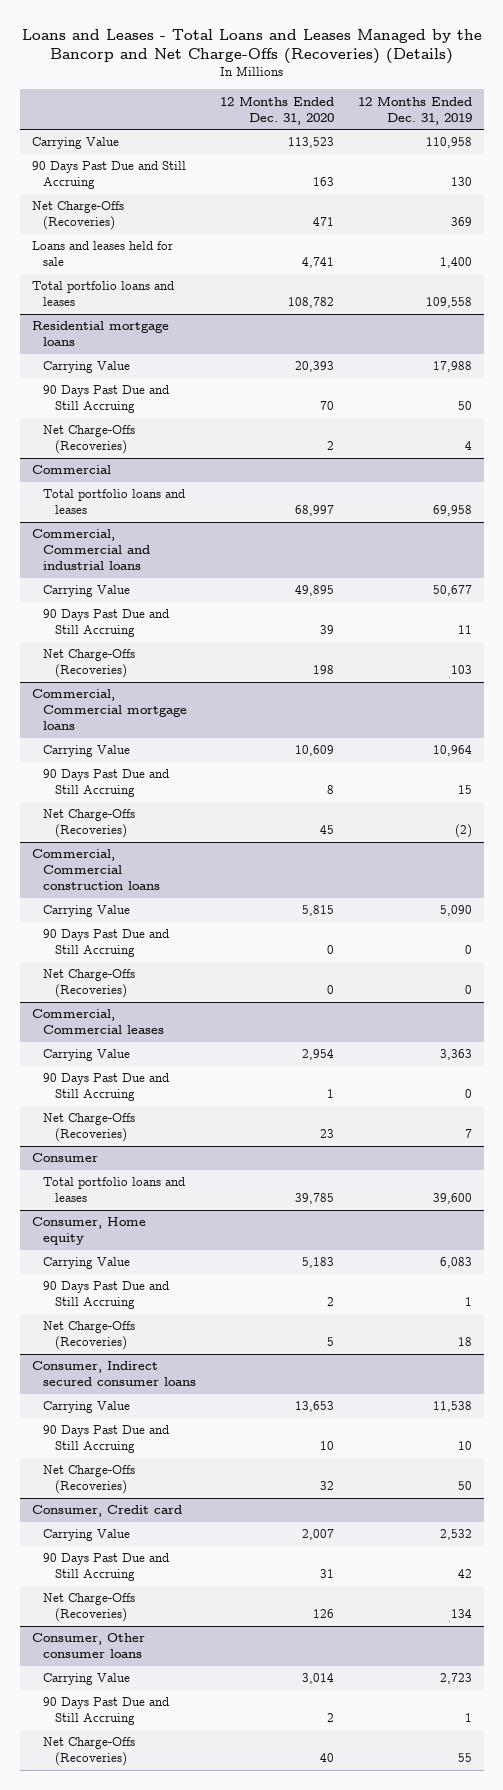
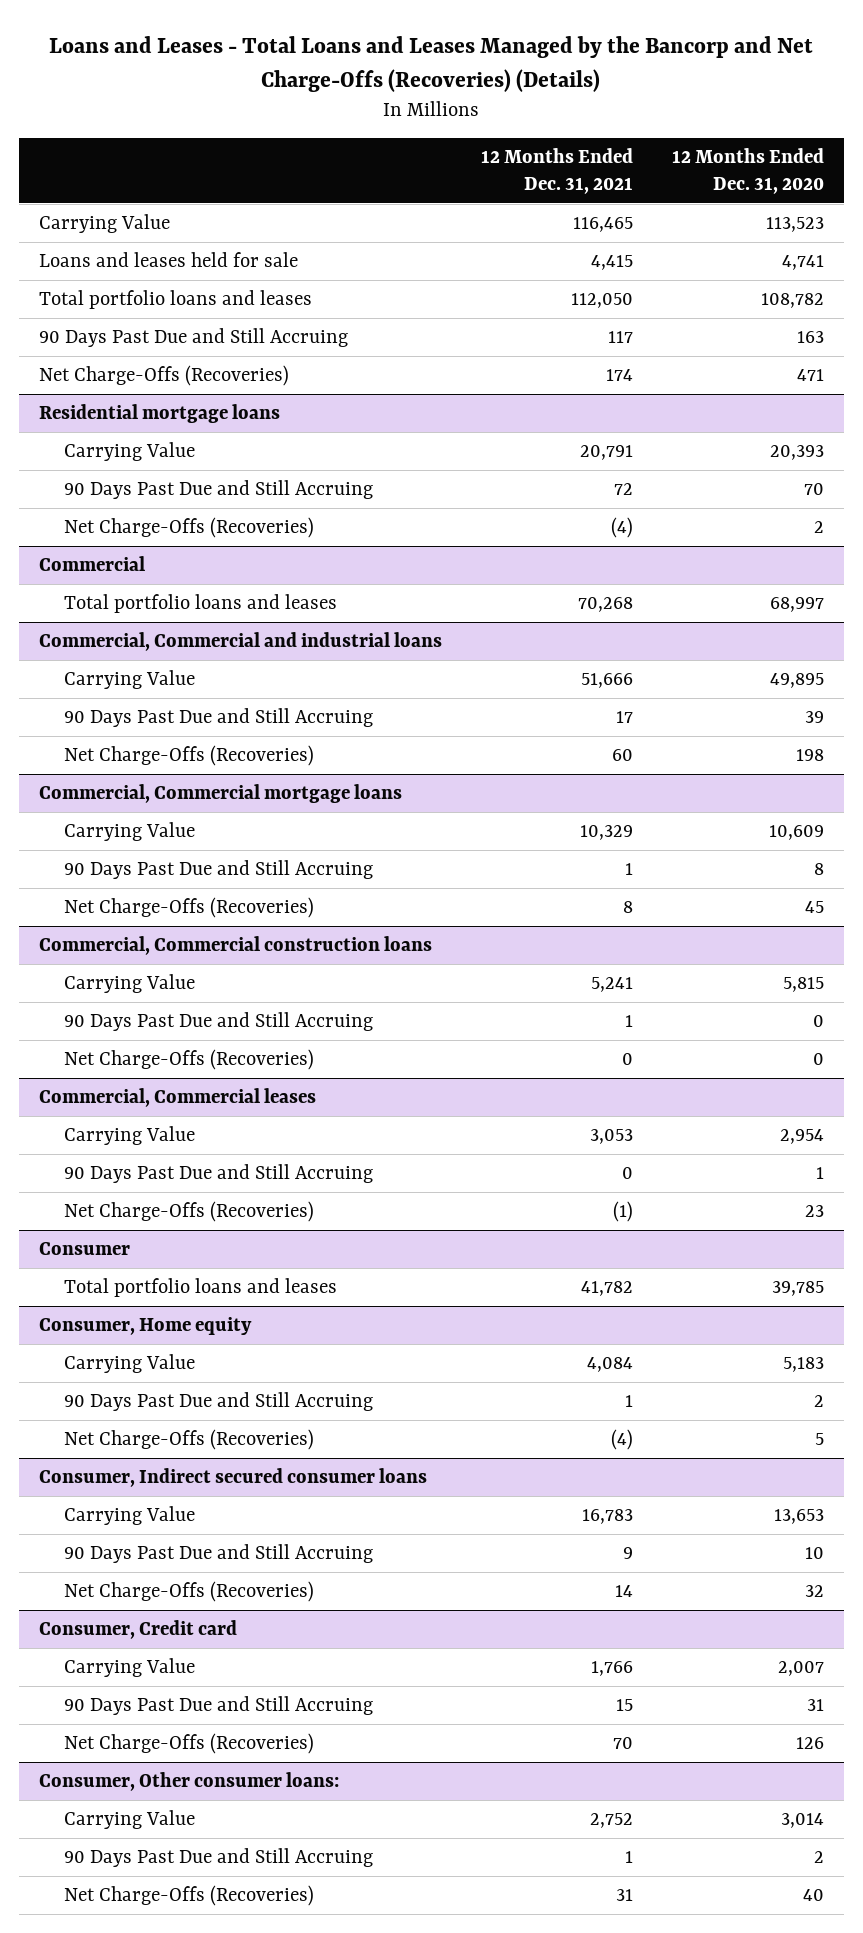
[357,95,472,125] 12 Months Ended Dec. 31, 2019 -> none
none -> [480,147,633,195] 12 Months Ended Dec. 31, 2021
[31,161,186,190] 90 Days Past Due and Still Accruing -> [38,327,348,347] 90 Days Past Due and Still Accruing
[31,201,124,231] Net Charge-Offs (Recoveries) -> [38,364,289,386] Net Charge-Offs (Recoveries)
[31,1633,145,1659] Consumer, Other consumer loans -> [38,1771,339,1791] Consumer, Other consumer loans:

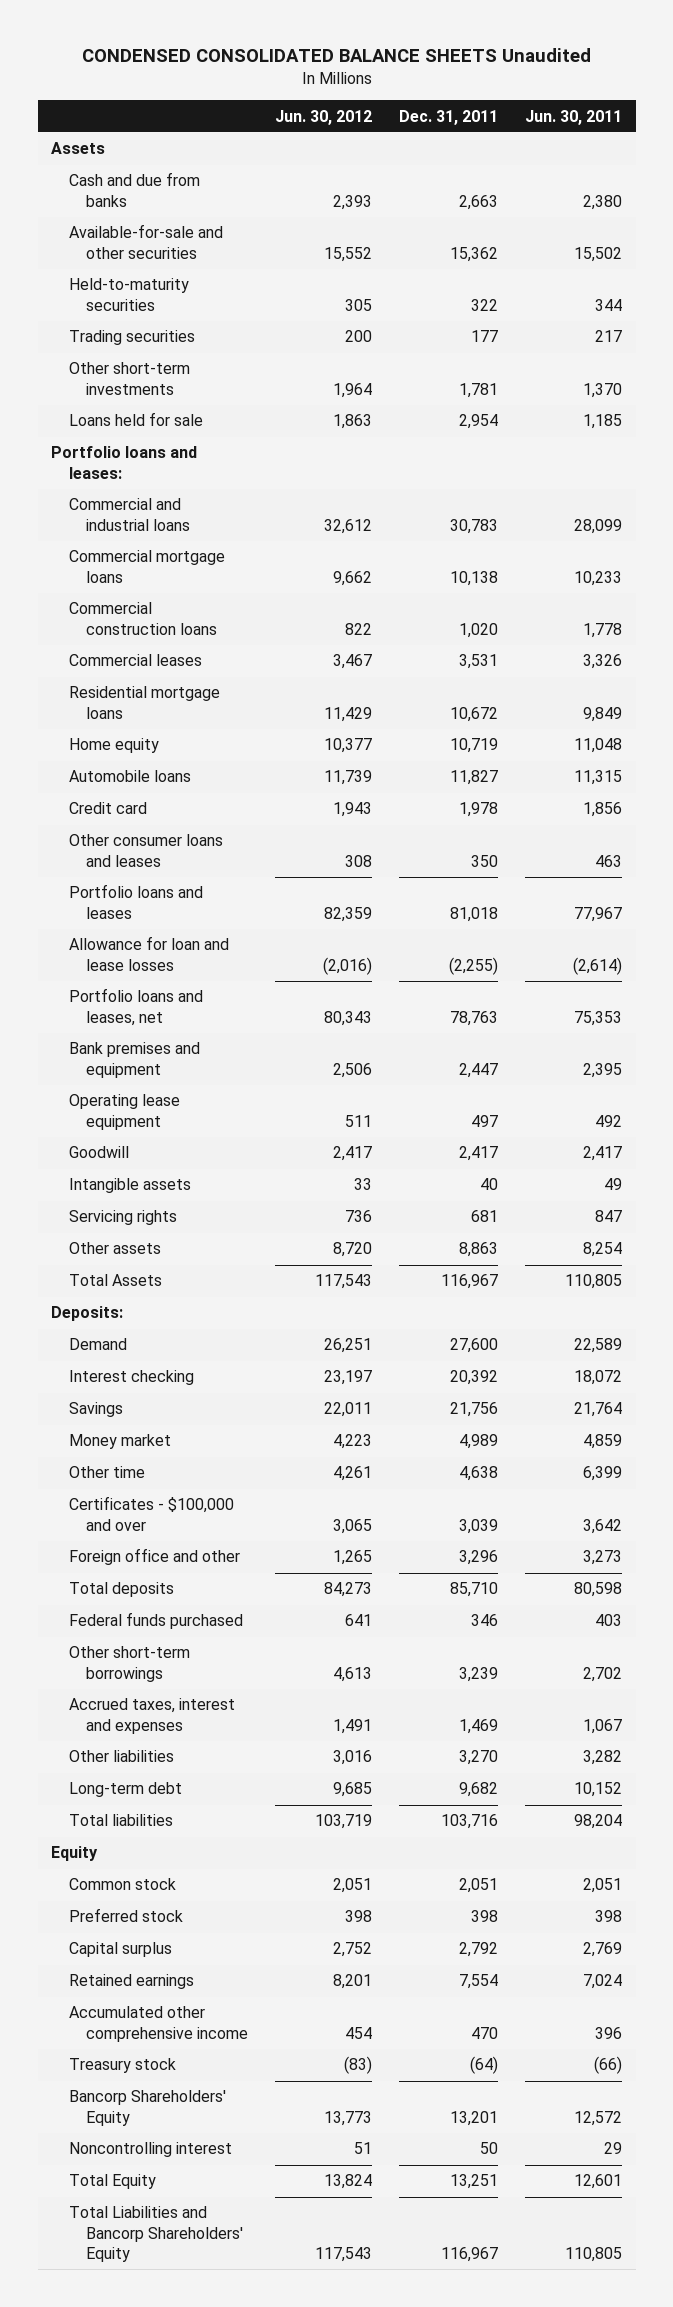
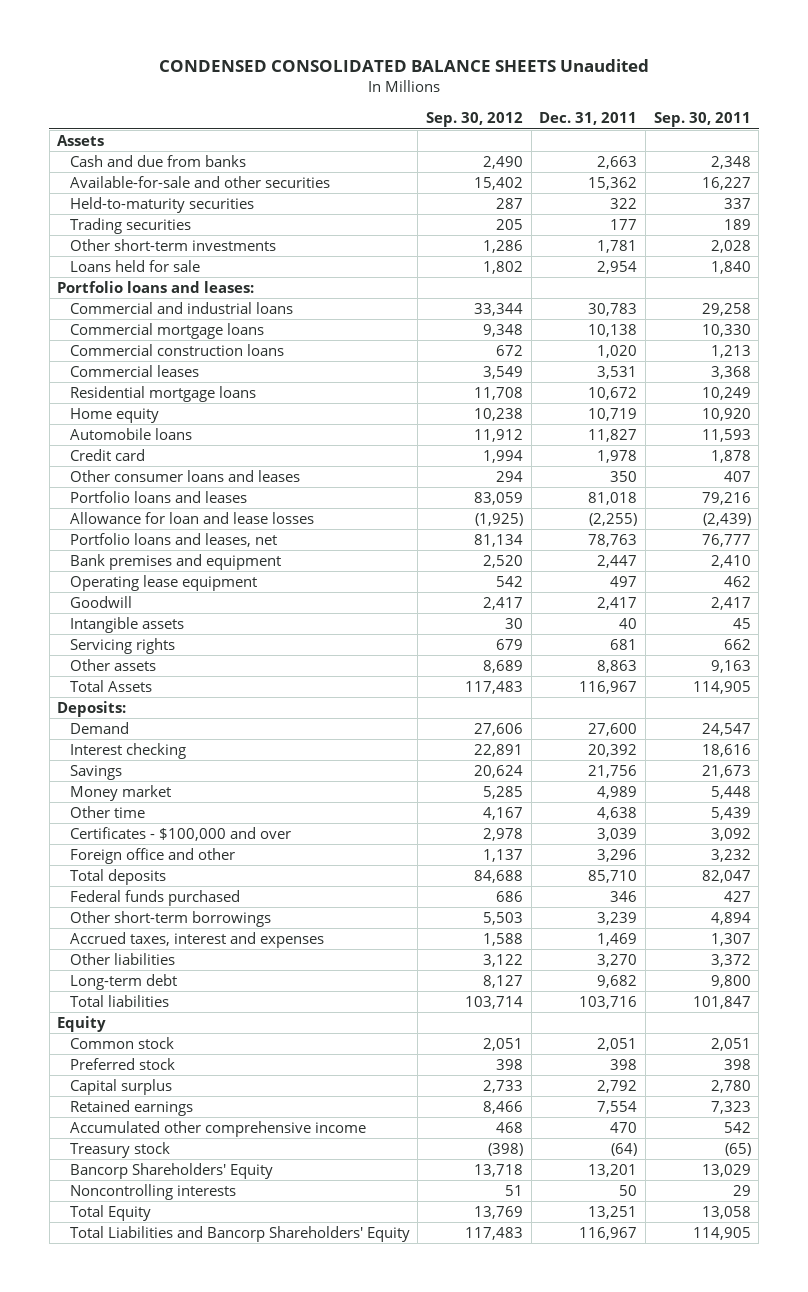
[275,109,373,125] Jun. 30, 2012 -> none
[525,109,623,125] Jun. 30, 2011 -> none
none -> [426,112,524,128] Sep. 30, 2012
none -> [653,112,751,128] Sep. 30, 2011
[68,2142,232,2158] Noncontrolling interest -> [69,1184,236,1201] Noncontrolling interests

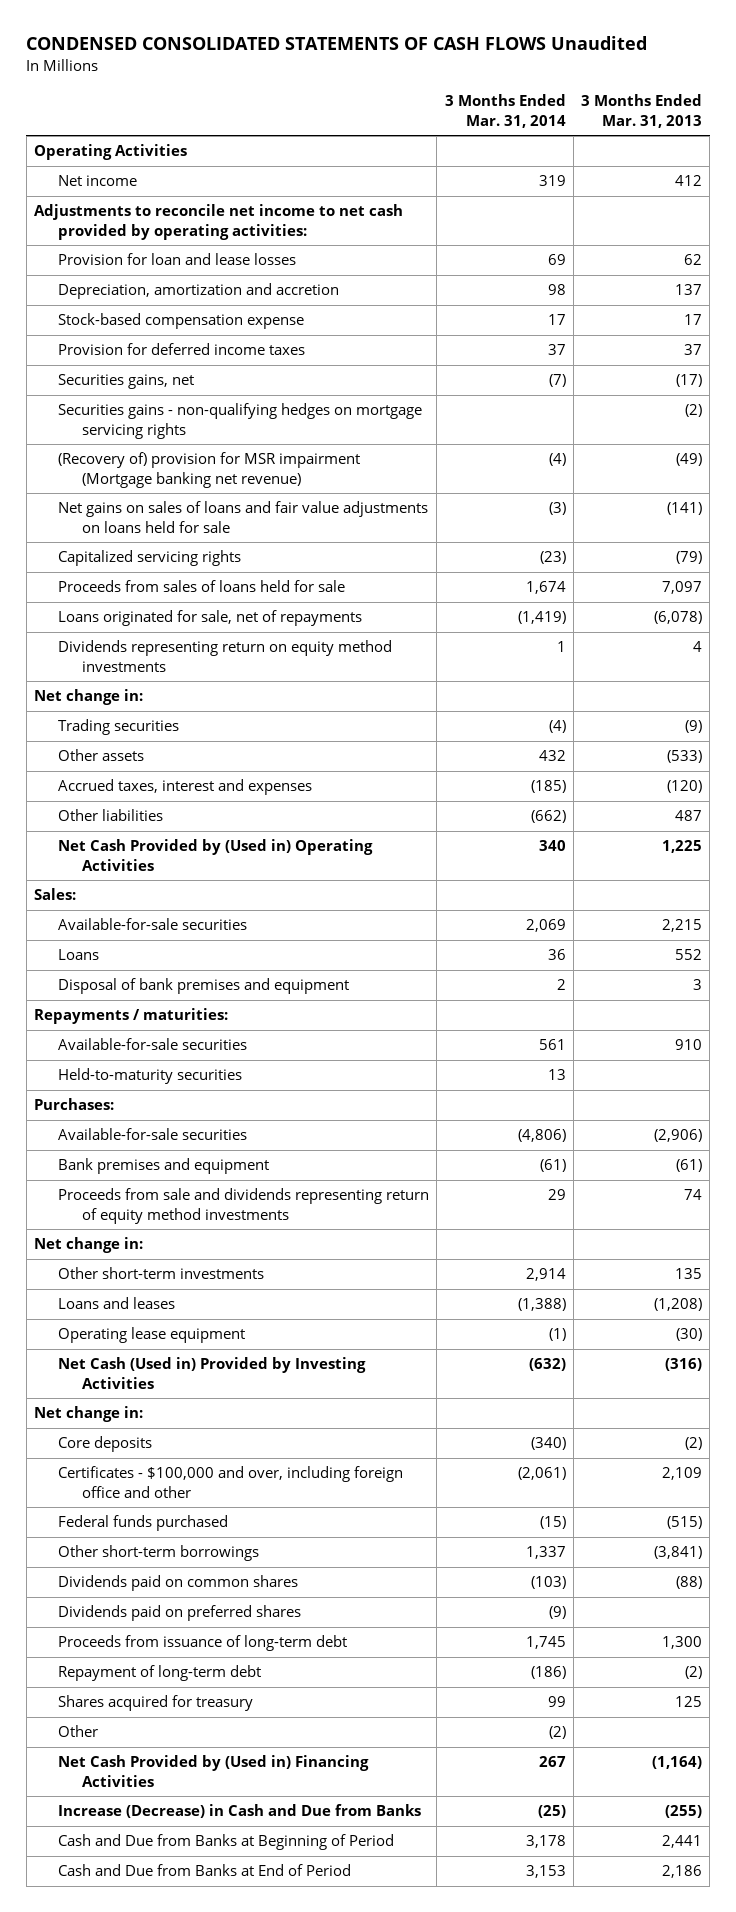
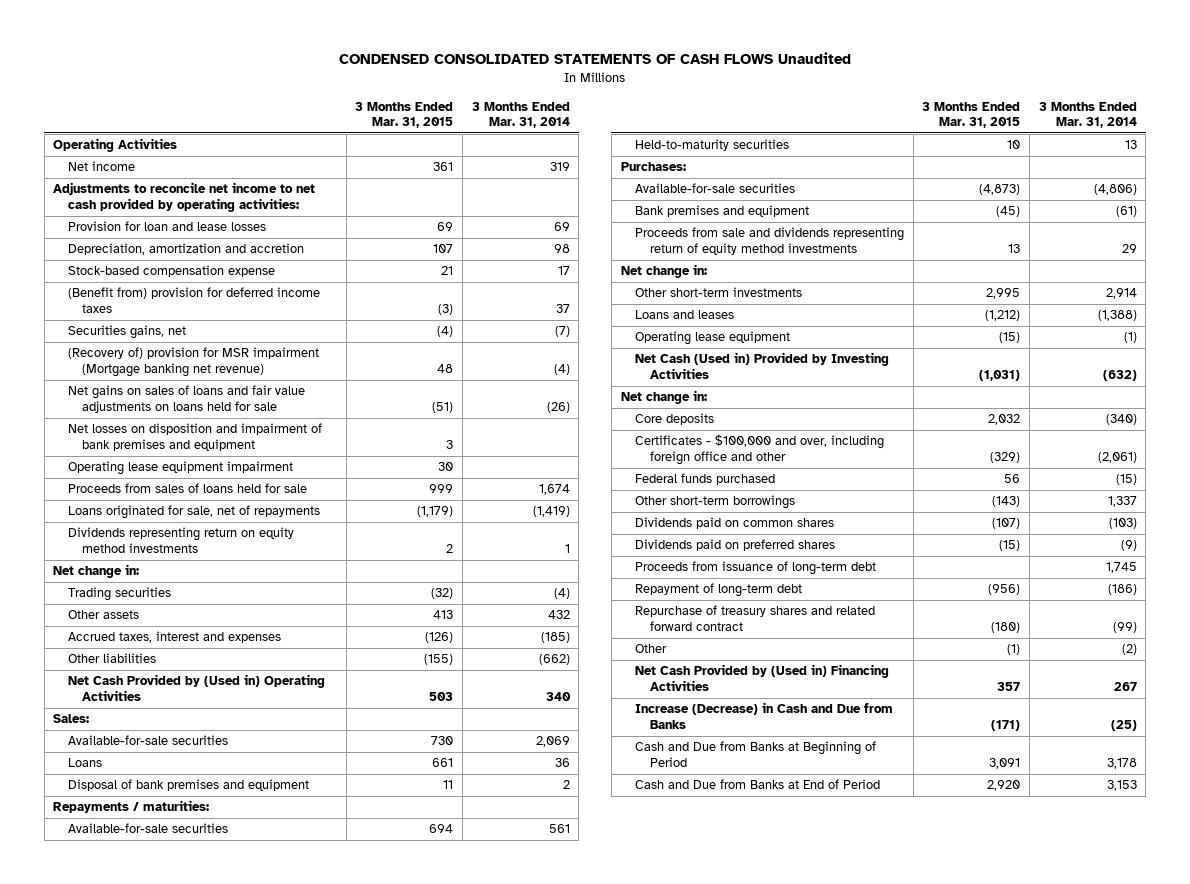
[580,94,702,128] 3 Months Ended Mar. 31, 2013 -> none
none -> [355,101,454,129] 3 Months Ended Mar. 31, 2015
[58,343,306,356] Provision for deferred income taxes -> [67,287,320,314] (Benefit from) provision for deferred income taxes
[58,403,423,439] Securities gains - non-qualifying hedges on mortgage servicing rights -> none
[58,550,242,567] Capitalized servicing rights -> none
[548,502,566,516] (3) -> [546,402,570,414] (26)
none -> [67,423,322,452] Net losses on disposition and impairment of bank premises and equipment
none -> [67,461,293,476] Operating lease equipment impairment
[58,1695,254,1712] Shares acquired for treasury -> none
none -> [635,605,876,632] Repurchase of treasury shares and related forward contract

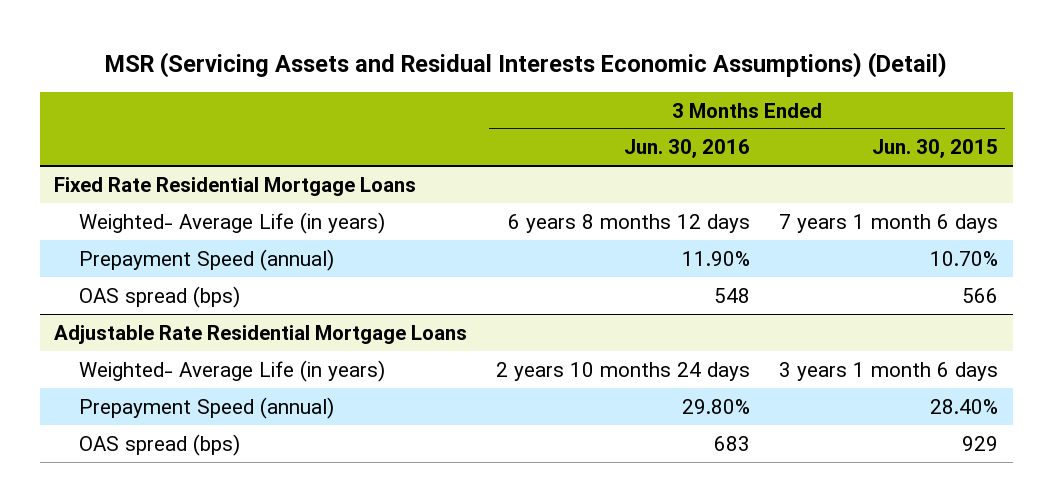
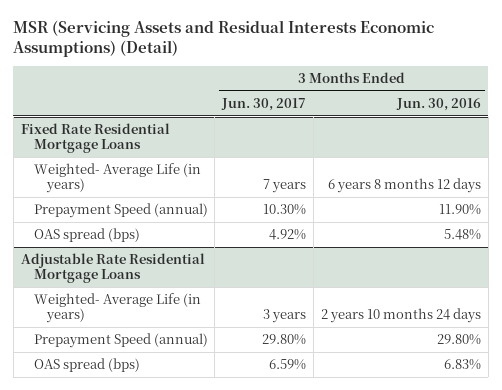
[872,139,999,159] Jun. 30, 2015 -> none
none -> [221,97,307,111] Jun. 30, 2017
[714,287,751,303] 548 -> [444,229,482,241] 5.48%
[714,435,751,451] 683 -> [444,359,482,371] 6.83%

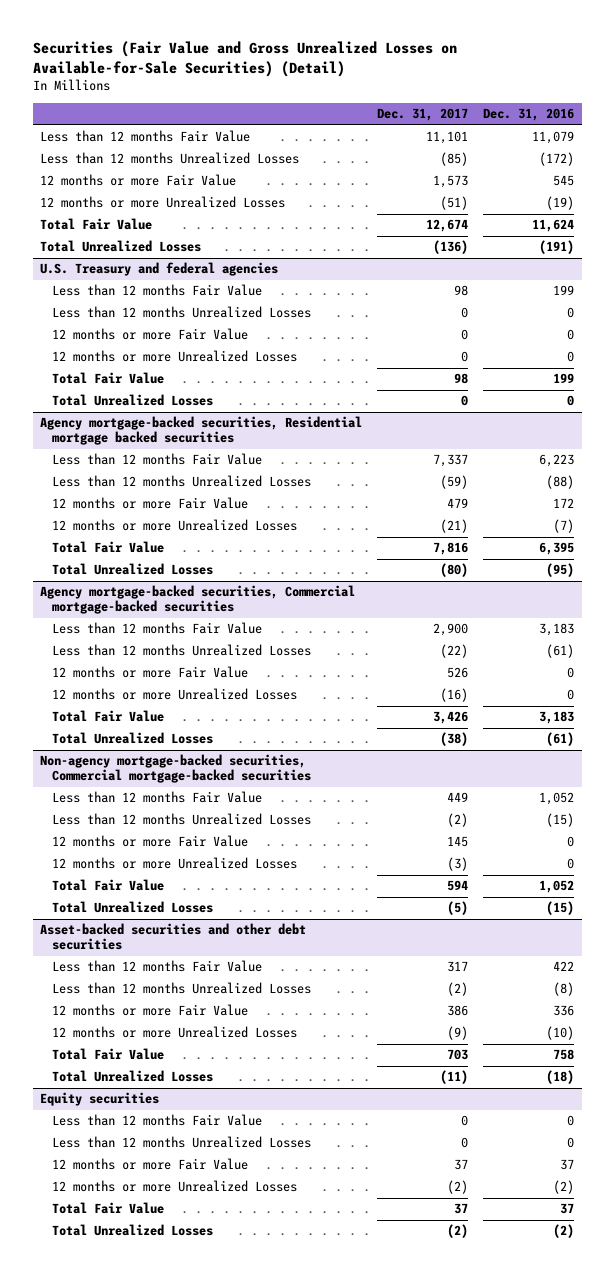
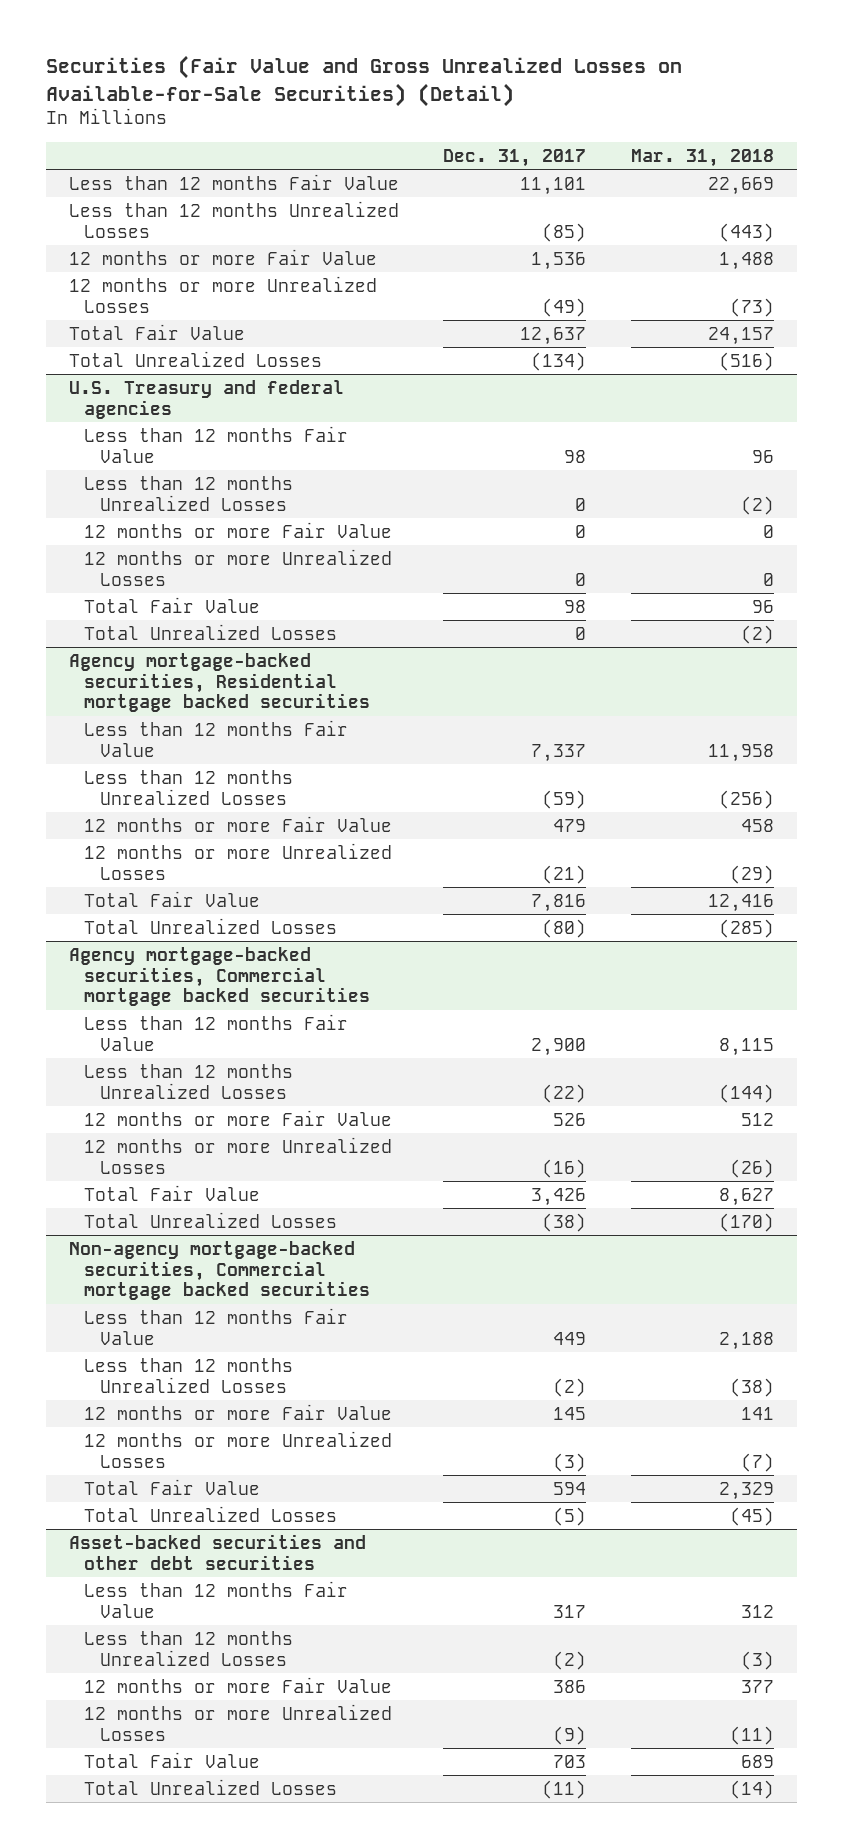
[483,108,575,122] Dec. 31, 2016 -> none
none -> [631,148,775,167] Mar. 31, 2018
[433,175,469,189] 1,573 -> [531,251,587,270] 1,536
[440,196,469,211] (51) -> [542,297,587,317] (49)
[426,219,469,233] 12,674 -> [520,326,587,345] 12,637
[433,240,469,255] (136) -> [531,351,587,371] (134)
[40,585,356,615] Agency mortgage-backed securities, Commercial mortgage-backed securities -> [68,946,371,1007] Agency mortgage-backed securities, Commercial mortgage backed securities
[40,754,311,784] Non-agency mortgage-backed securities, Commercial mortgage-backed securities -> [68,1240,371,1301] Non-agency mortgage-backed securities, Commercial mortgage backed securities
[40,1092,160,1107] Equity securities -> none
[51,1114,262,1127] Less than 12 months Fair Value -> none
[51,1136,311,1149] Less than 12 months Unrealized Losses -> none
[51,1158,248,1171] 12 months or more Fair Value -> none
[51,1180,297,1193] 12 months or more Unrealized Losses -> none
[51,1202,164,1215] Total Fair Value -> none
[51,1224,213,1237] Total Unrealized Losses -> none

